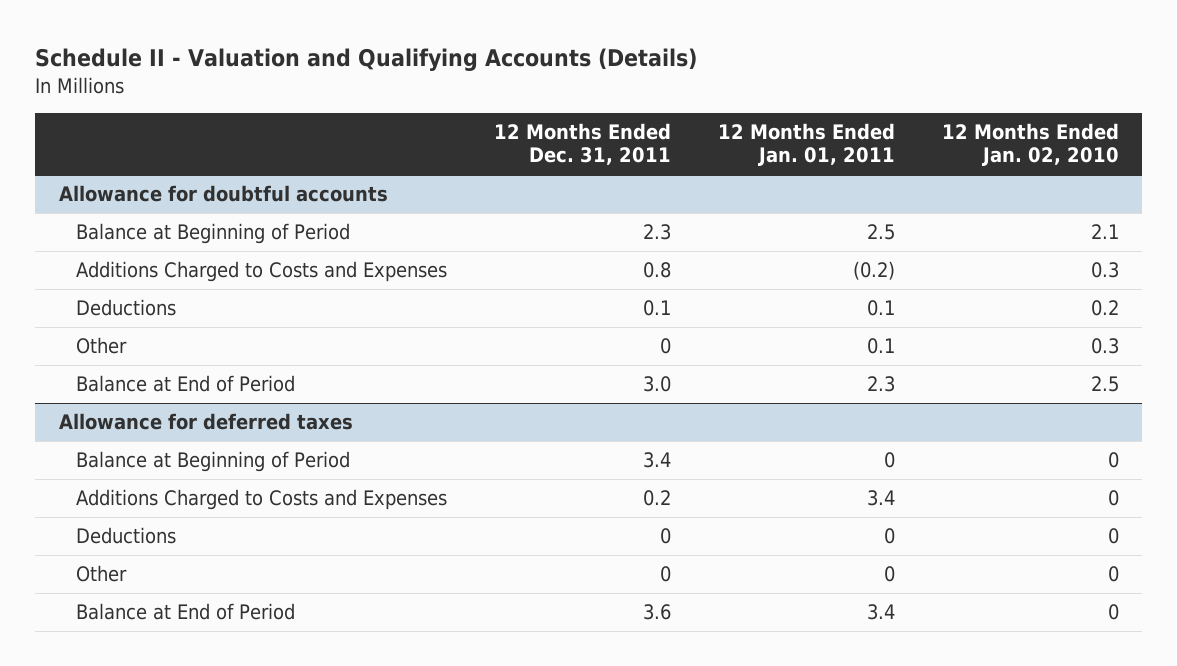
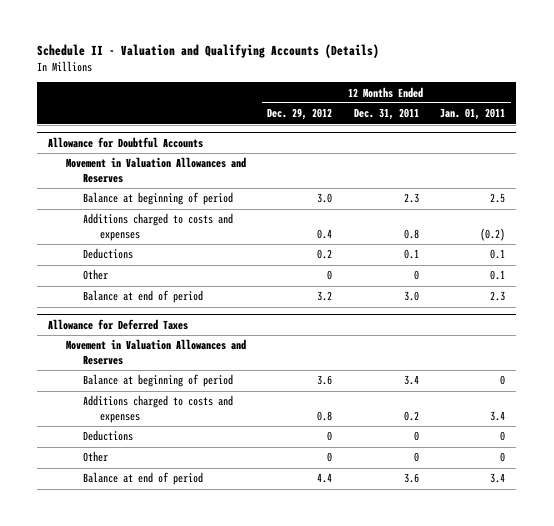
[941,122,1119,167] 12 Months Ended Jan. 02, 2010 -> none
none -> [267,108,333,121] Dec. 29, 2012
[58,185,388,203] Allowance for doubtful accounts -> [48,136,204,148] Allowance for Doubtful Accounts
none -> [65,157,246,183] Movement in Valuation Allowances and Reserves
[75,223,350,245] Balance at Beginning of Period -> [82,192,233,206] Balance at beginning of period
[75,261,447,283] Additions Charged to Costs and Expenses -> [82,213,233,241] Additions charged to costs and expenses
[75,375,295,393] Balance at End of Period -> [82,290,203,304] Balance at end of period
[58,413,353,431] Allowance for deferred taxes -> [48,318,189,330] Allowance for Deferred Taxes
none -> [65,339,246,365] Movement in Valuation Allowances and Reserves
[75,451,350,473] Balance at Beginning of Period -> [82,374,233,388] Balance at beginning of period
[75,489,447,511] Additions Charged to Costs and Expenses -> [82,395,233,423] Additions charged to costs and expenses
[75,603,295,621] Balance at End of Period -> [82,472,203,486] Balance at end of period

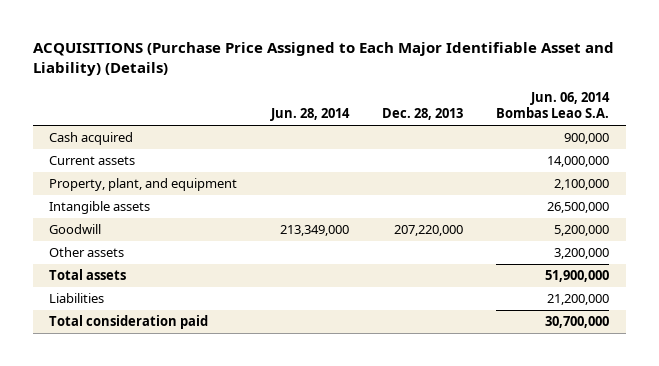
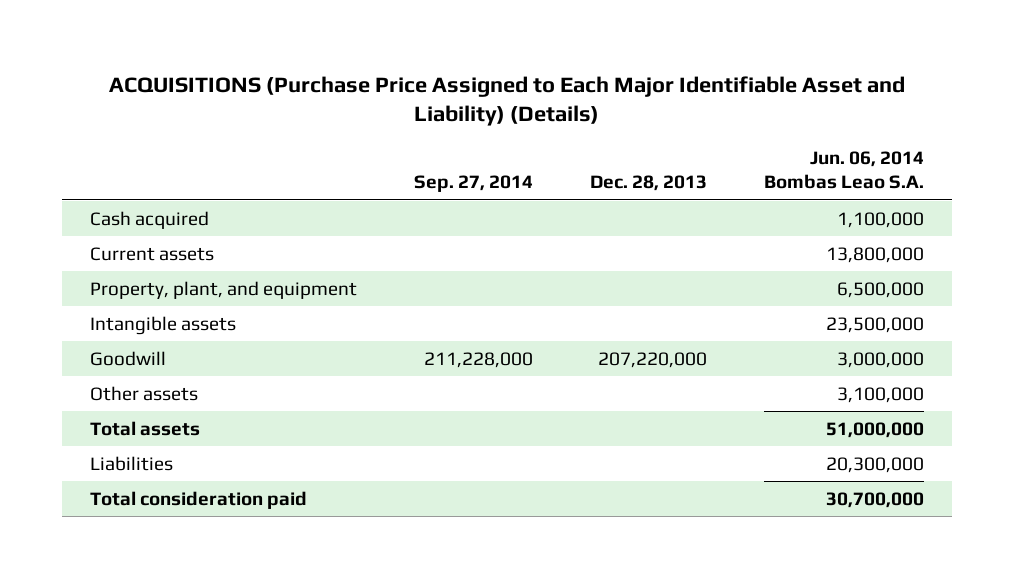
[269,108,350,122] Jun. 28, 2014 -> none
none -> [414,175,534,193] Sep. 27, 2014
[564,133,610,145] 900,000 -> [836,211,924,228] 1,100,000
[547,156,610,168] 14,000,000 -> [825,246,924,263] 13,800,000
[554,179,610,191] 2,100,000 -> [836,281,924,298] 6,500,000
[547,202,610,214] 26,500,000 -> [825,316,924,333] 23,500,000
[554,225,610,237] 5,200,000 -> [836,351,924,368] 3,000,000
[554,248,610,260] 3,200,000 -> [836,386,924,403] 3,100,000
[545,270,610,283] 51,900,000 -> [825,421,924,438] 51,000,000
[547,294,610,306] 21,200,000 -> [825,456,924,473] 20,300,000

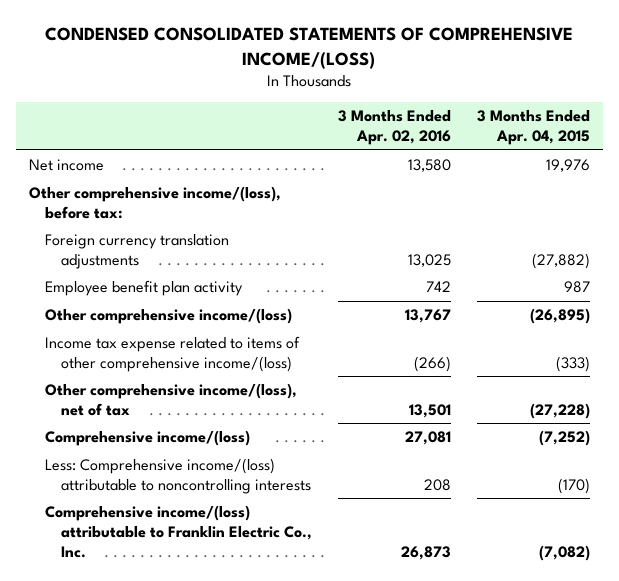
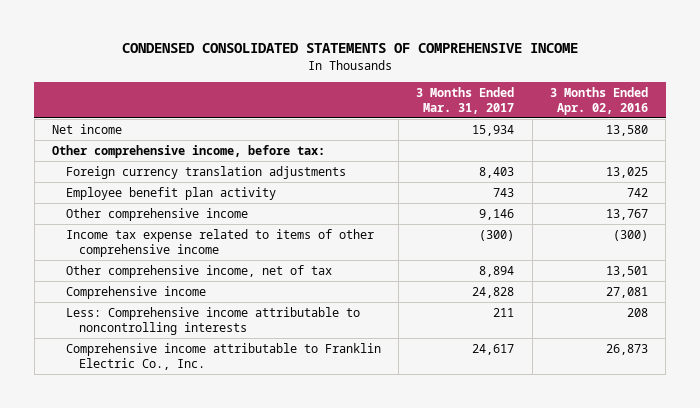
[45,27,574,69] CONDENSED CONSOLIDATED STATEMENTS OF COMPREHENSIVE INCOME/(LOSS) -> [122,43,579,54] CONDENSED CONSOLIDATED STATEMENTS OF COMPREHENSIVE INCOME
[477,110,591,146] 3 Months Ended Apr. 04, 2015 -> none
none -> [416,86,515,115] 3 Months Ended Mar. 31, 2017
[28,186,281,219] Other comprehensive income/(loss), before tax: -> [52,144,326,158] Other comprehensive income, before tax:
[44,308,292,325] Other comprehensive income/(loss) -> [65,207,248,221] Other comprehensive income
[44,336,300,372] Income tax expense related to items of other comprehensive income/(loss) -> [65,228,374,258] Income tax expense related to items of other comprehensive income
[414,355,452,372] (266) -> [613,229,649,241] (300)
[44,383,297,416] Other comprehensive income/(loss), net of tax -> [65,264,332,278] Other comprehensive income, net of tax
[44,430,250,447] Comprehensive income/(loss) -> [65,285,206,299] Comprehensive income
[44,458,311,494] Less: Comprehensive income/(loss) attributable to noncontrolling interests -> [65,306,360,336] Less: Comprehensive income attributable to noncontrolling interests
[44,505,312,558] Comprehensive income/(loss) attributable to Franklin Electric Co., Inc. -> [65,342,381,371] Comprehensive income attributable to Franklin Electric Co., Inc.

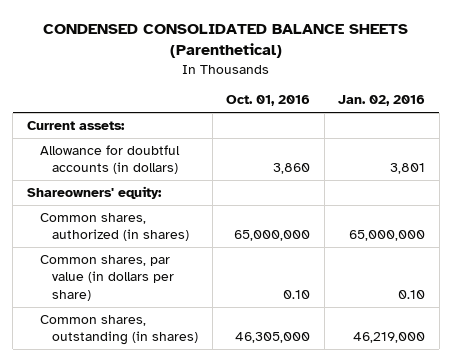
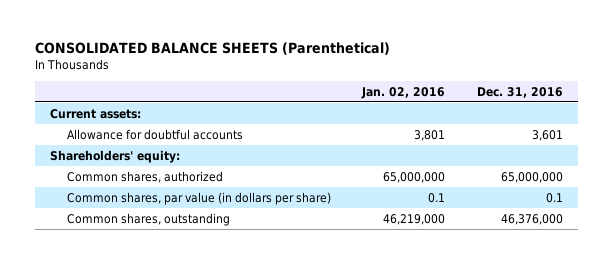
[43,24,409,59] CONDENSED CONSOLIDATED BALANCE SHEETS (Parenthetical) -> [34,42,390,56] CONSOLIDATED BALANCE SHEETS (Parenthetical)
[226,95,311,107] Oct. 01, 2016 -> none
none -> [476,86,563,98] Dec. 31, 2016
[39,145,180,175] Allowance for doubtful accounts (in dollars) -> [66,128,243,140] Allowance for doubtful accounts
[26,186,162,200] Shareowners' equity: -> [50,149,181,163] Shareholders' equity:
[39,213,190,242] Common shares, authorized (in shares) -> [66,170,223,183] Common shares, authorized
[398,289,426,299] 0.10 -> [428,192,446,203] 0.1
[39,315,199,346] Common shares, outstanding (in shares) -> [66,212,230,226] Common shares, outstanding

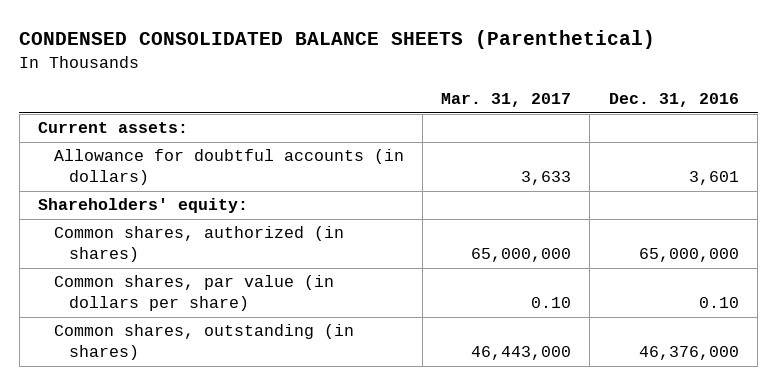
[34,42,390,56] CONSOLIDATED BALANCE SHEETS (Parenthetical) -> [19,30,656,50] CONDENSED CONSOLIDATED BALANCE SHEETS (Parenthetical)
[361,86,446,99] Jan. 02, 2016 -> none
none -> [441,93,572,108] Mar. 31, 2017
[66,128,243,140] Allowance for doubtful accounts -> [53,149,404,186] Allowance for doubtful accounts (in dollars)
[66,170,223,183] Common shares, authorized -> [53,226,344,263] Common shares, authorized (in shares)
[545,192,563,203] 0.1 -> [698,297,739,309] 0.10
[66,212,230,226] Common shares, outstanding -> [53,324,354,361] Common shares, outstanding (in shares)

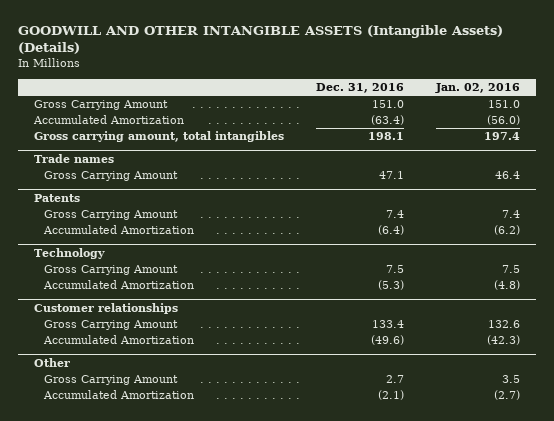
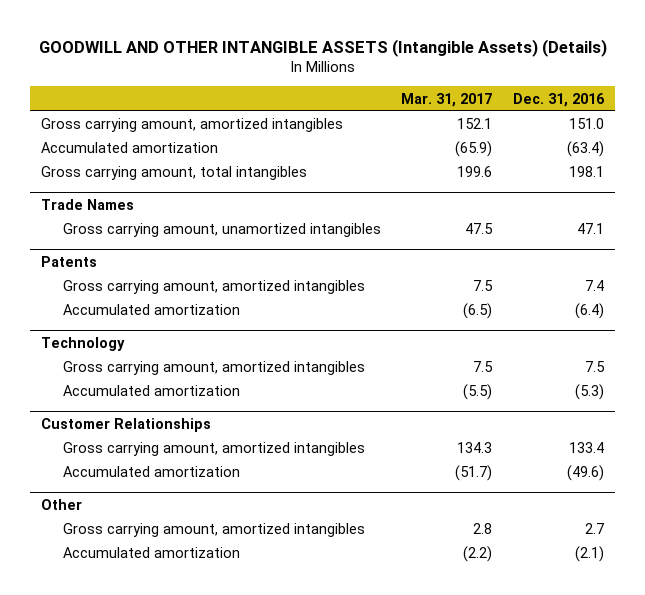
[435,83,521,94] Jan. 02, 2016 -> none
none -> [401,92,493,107] Mar. 31, 2017
[33,100,168,111] Gross Carrying Amount -> [40,118,343,133] Gross carrying amount, amortized intangibles
[32,115,184,125] Accumulated Amortization -> [40,142,218,154] Accumulated amortization
[33,154,114,164] Trade names -> [40,199,134,211] Trade Names
[43,171,178,182] Gross Carrying Amount -> [62,223,381,238] Gross carrying amount, unamortized intangibles
[43,210,178,221] Gross Carrying Amount -> [62,280,365,295] Gross carrying amount, amortized intangibles
[42,225,194,235] Accumulated Amortization -> [62,304,240,316] Accumulated amortization
[43,265,178,276] Gross Carrying Amount -> [62,361,365,376] Gross carrying amount, amortized intangibles
[42,280,194,290] Accumulated Amortization -> [62,385,240,397] Accumulated amortization
[33,303,178,315] Customer relationships -> [40,418,211,433] Customer Relationships
[43,320,178,331] Gross Carrying Amount -> [62,442,365,457] Gross carrying amount, amortized intangibles
[42,335,194,345] Accumulated Amortization -> [62,466,240,478] Accumulated amortization
[43,375,178,386] Gross Carrying Amount -> [62,523,365,538] Gross carrying amount, amortized intangibles
[42,390,194,400] Accumulated Amortization -> [62,547,240,559] Accumulated amortization

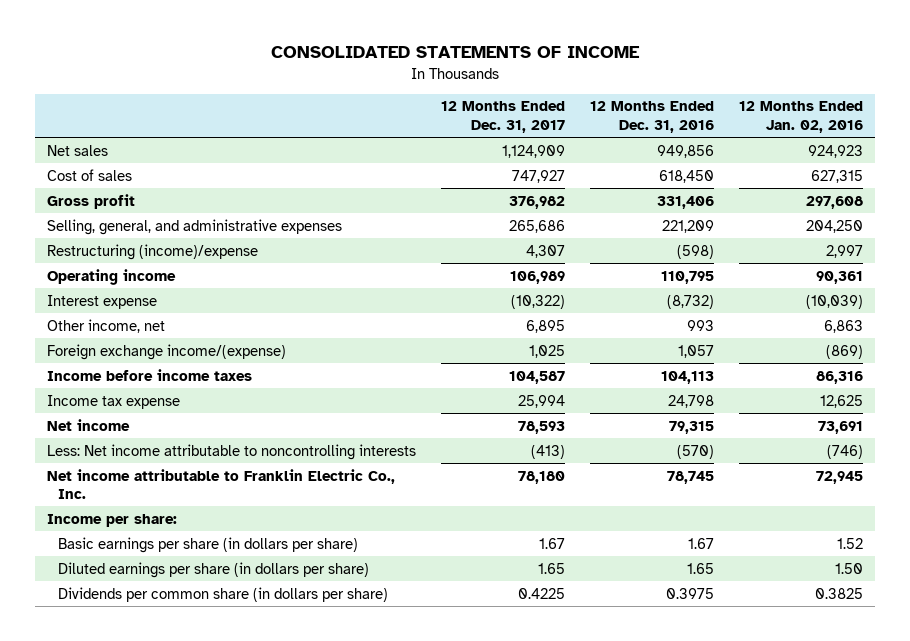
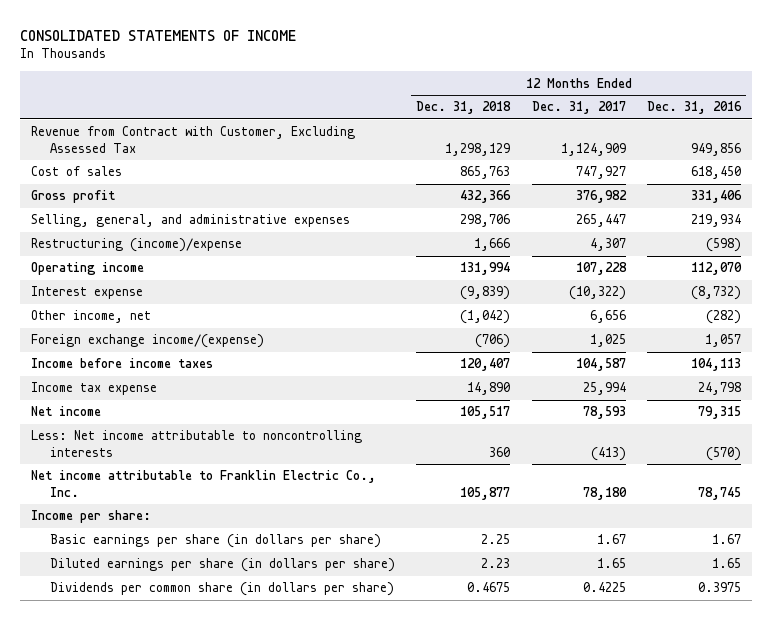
[738,101,863,133] 12 Months Ended Jan. 02, 2016 -> none
none -> [416,101,512,115] Dec. 31, 2018
[47,144,109,156] Net sales -> [30,126,355,153] Revenue from Contract with Customer, Excluding Assessed Tax
[509,219,566,233] 265,686 -> [575,214,626,228] 265,447
[661,219,714,233] 221,209 -> [690,214,741,228] 219,934
[510,270,566,284] 106,989 -> [575,262,627,276] 107,228
[660,270,714,284] 110,795 -> [690,262,742,276] 112,070
[526,319,566,333] 6,895 -> [589,310,626,324] 6,656
[686,319,714,331] 993 -> [705,310,741,325] (282)

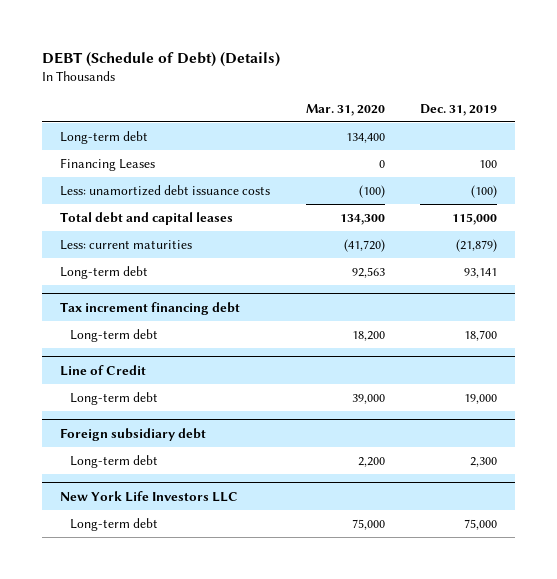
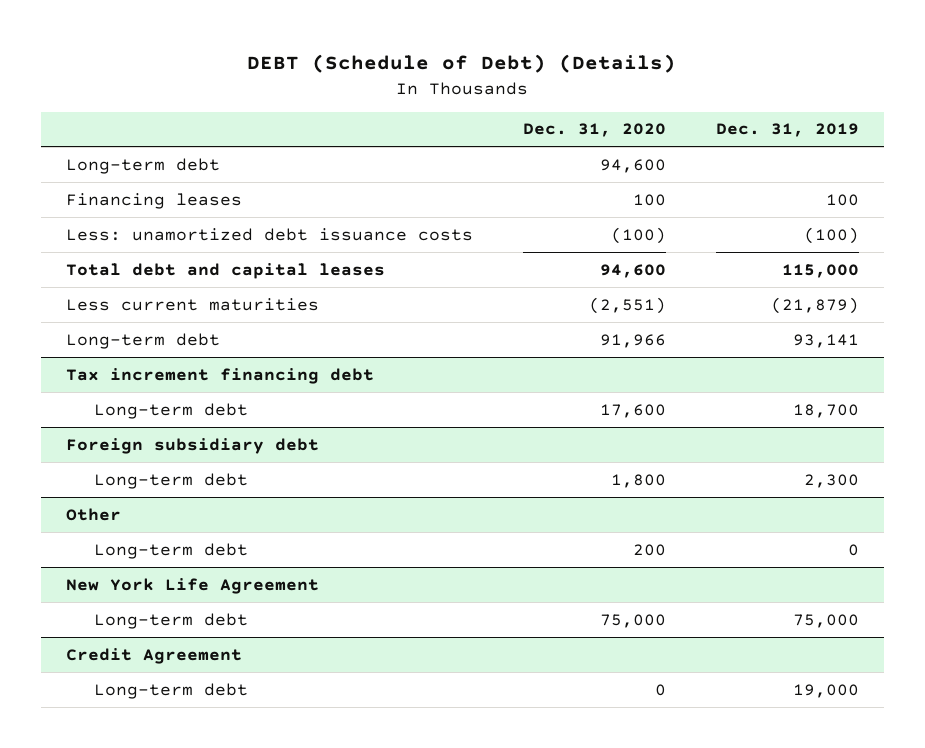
[305,103,385,116] Mar. 31, 2020 -> none
none -> [522,123,666,138] Dec. 31, 2020
[59,157,155,171] Financing Leases -> [65,192,242,209] Financing leases
[59,239,192,250] Less: current maturities -> [65,297,319,311] Less current maturities
[59,364,146,376] Line of Credit -> none
[69,391,158,405] Long-term debt -> none
none -> [65,507,121,521] Other
none -> [93,542,248,559] Long-term debt
[59,490,238,502] New York Life Investors LLC -> [65,577,319,594] New York Life Agreement
none -> [65,647,242,664] Credit Agreement
none -> [93,682,248,699] Long-term debt

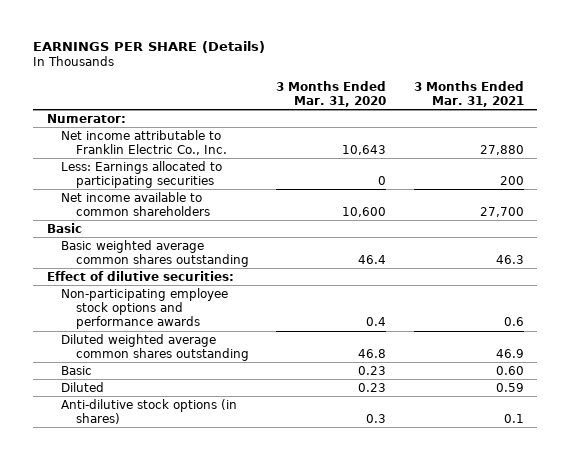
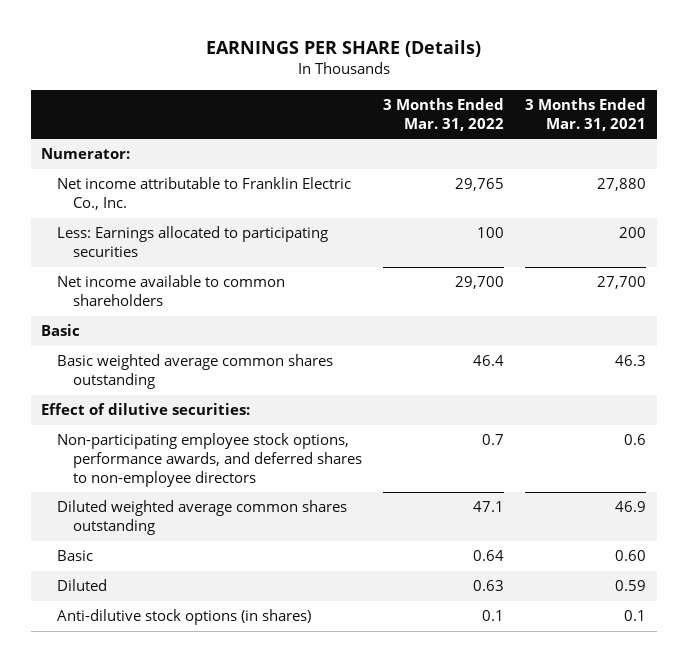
[276,80,387,107] 3 Months Ended Mar. 31, 2020 -> none
none -> [383,97,505,131] 3 Months Ended Mar. 31, 2022
[61,287,229,330] Non-participating employee stock options and performance awards -> [57,433,363,487] Non-participating employee stock options, performance awards, and deferred shares to non-employee directors

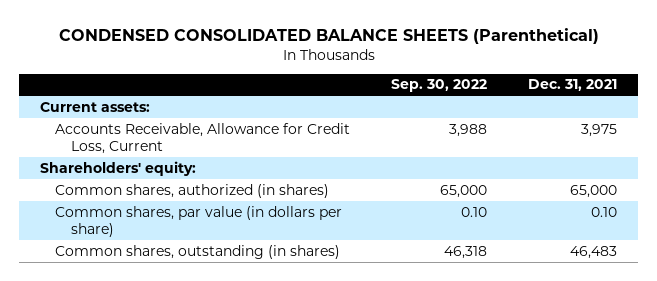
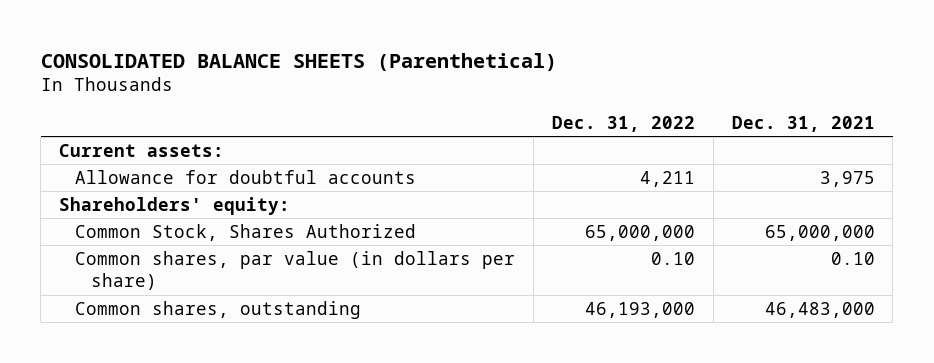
[58,27,599,44] CONDENSED CONSOLIDATED BALANCE SHEETS (Parenthetical) -> [40,52,557,71] CONSOLIDATED BALANCE SHEETS (Parenthetical)
[391,79,488,93] Sep. 30, 2022 -> none
none -> [551,115,695,132] Dec. 31, 2022
[55,122,351,155] Accounts Receivable, Allowance for Credit Loss, Current -> [75,170,417,185] Allowance for doubtful accounts
[55,183,330,198] Common shares, authorized (in shares) -> [75,224,417,242] Common Stock, Shares Authorized
[570,184,618,198] 65,000 -> [764,225,875,242] 65,000,000
[55,244,341,259] Common shares, outstanding (in shares) -> [75,301,362,320] Common shares, outstanding
[570,245,618,259] 46,483 -> [764,302,875,319] 46,483,000

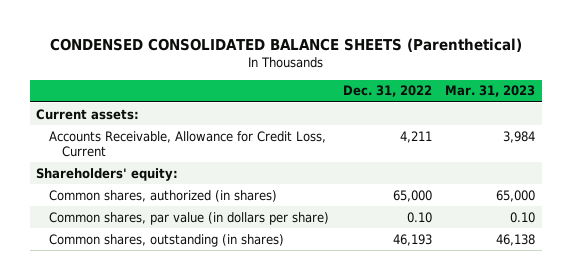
[40,52,557,71] CONSOLIDATED BALANCE SHEETS (Parenthetical) -> [49,37,522,52] CONDENSED CONSOLIDATED BALANCE SHEETS (Parenthetical)
[731,115,875,132] Dec. 31, 2021 -> none
none -> [445,85,536,98] Mar. 31, 2023
[75,170,417,185] Allowance for doubtful accounts -> [49,130,327,157] Accounts Receivable, Allowance for Credit Loss, Current
[75,224,417,242] Common Stock, Shares Authorized -> [49,189,278,202] Common shares, authorized (in shares)
[584,225,695,242] 65,000,000 -> [392,189,432,202] 65,000
[75,301,362,320] Common shares, outstanding -> [49,233,285,247] Common shares, outstanding (in shares)
[584,302,695,319] 46,193,000 -> [392,233,432,246] 46,193

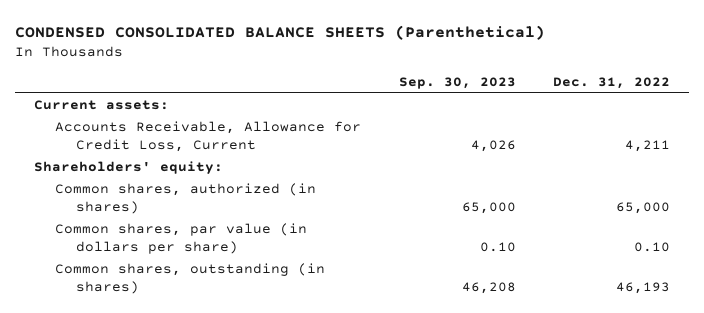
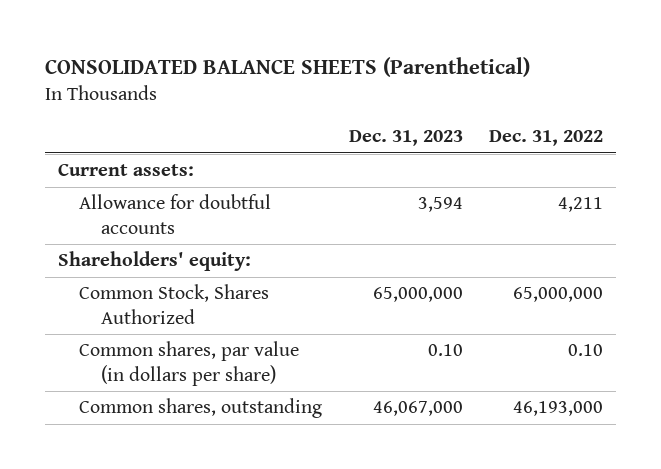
[14,25,545,41] CONDENSED CONSOLIDATED BALANCE SHEETS (Parenthetical) -> [44,57,530,78] CONSOLIDATED BALANCE SHEETS (Parenthetical)
[398,76,516,89] Sep. 30, 2023 -> none
none -> [348,130,463,147] Dec. 31, 2023
[54,121,361,153] Accounts Receivable, Allowance for Credit Loss, Current -> [79,194,272,234] Allowance for doubtful accounts
[54,183,316,215] Common shares, authorized (in shares) -> [79,284,270,324] Common Stock, Shares Authorized
[616,202,671,215] 65,000 -> [513,287,604,303] 65,000,000
[54,263,325,295] Common shares, outstanding (in shares) -> [79,398,323,419] Common shares, outstanding
[616,282,671,295] 46,193 -> [513,401,604,417] 46,193,000

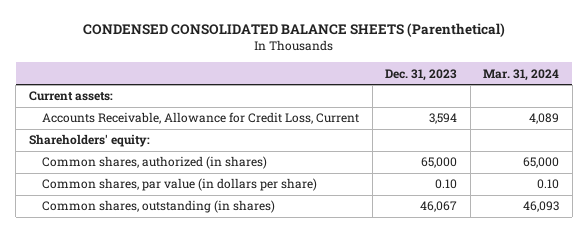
[44,57,530,78] CONSOLIDATED BALANCE SHEETS (Parenthetical) -> [82,23,505,38] CONDENSED CONSOLIDATED BALANCE SHEETS (Parenthetical)
[489,130,604,147] Dec. 31, 2022 -> none
none -> [483,68,560,81] Mar. 31, 2024
[79,194,272,234] Allowance for doubtful accounts -> [42,112,360,125] Accounts Receivable, Allowance for Credit Loss, Current
[79,284,270,324] Common Stock, Shares Authorized -> [42,156,268,170] Common shares, authorized (in shares)
[372,287,463,303] 65,000,000 -> [421,157,458,169] 65,000
[79,398,323,419] Common shares, outstanding -> [42,200,276,214] Common shares, outstanding (in shares)
[372,401,463,417] 46,067,000 -> [420,201,458,213] 46,067

